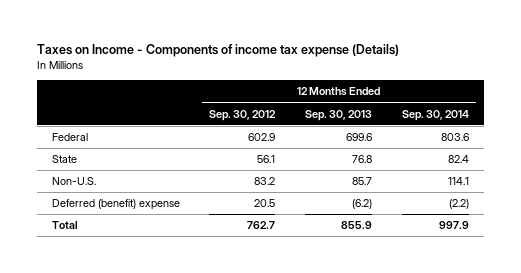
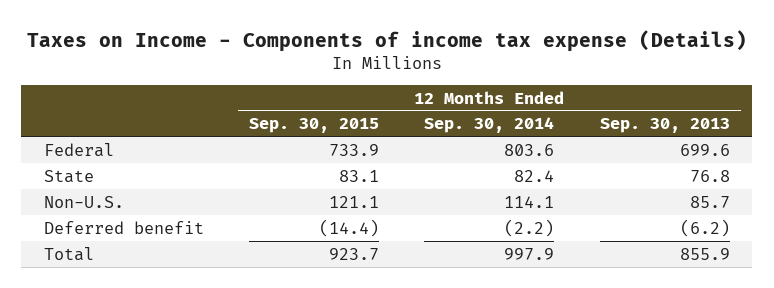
[209,109,277,121] Sep. 30, 2012 -> none
none -> [249,118,380,134] Sep. 30, 2015
[51,199,180,211] Deferred (benefit) expense -> [43,220,204,234] Deferred benefit

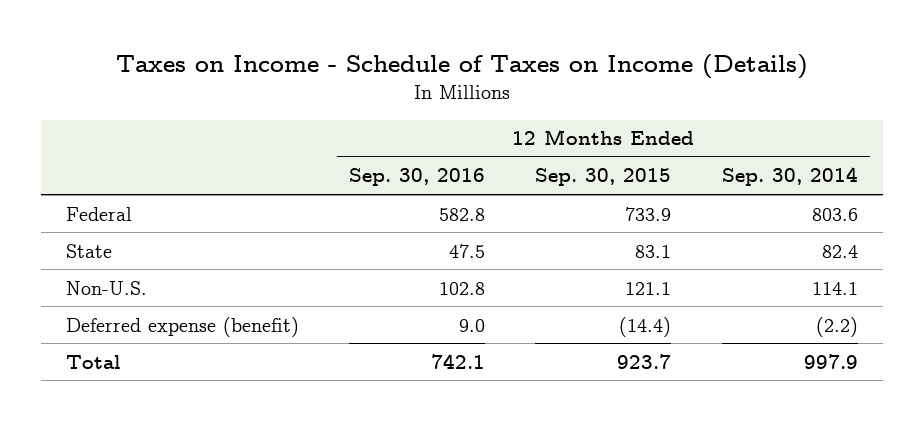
[26,29,747,52] Taxes on Income - Components of income tax expense (Details) -> [115,54,808,80] Taxes on Income - Schedule of Taxes on Income (Details)
[599,118,730,134] Sep. 30, 2013 -> none
none -> [349,168,486,187] Sep. 30, 2016
[43,220,204,234] Deferred benefit -> [65,316,299,337] Deferred expense (benefit)

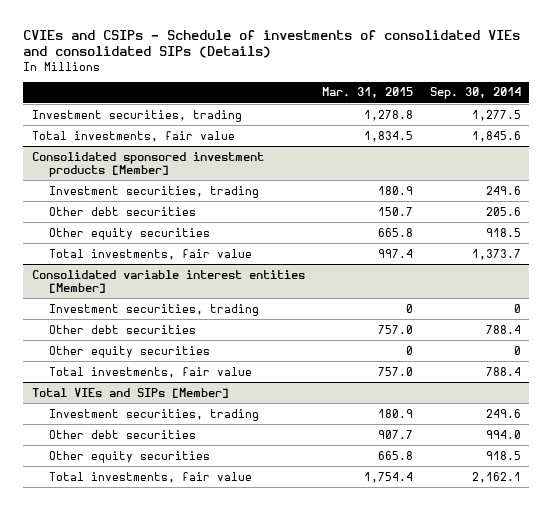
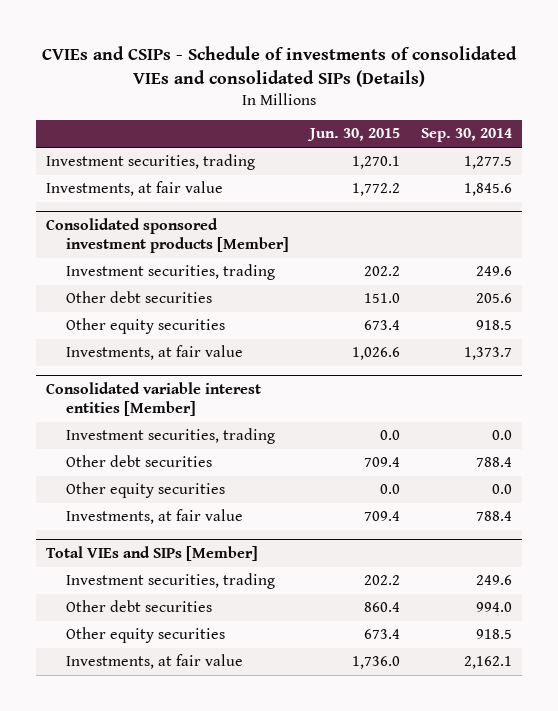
[321,87,413,99] Mar. 31, 2015 -> none
none -> [306,128,400,142] Jun. 30, 2015
[31,130,235,142] Total investments, fair value -> [46,181,224,197] Investments, at fair value
[48,248,252,260] Total investments, fair value -> [65,345,243,361] Investments, at fair value
[513,303,521,313] 0 -> [491,430,512,441] 0.0
[513,345,521,355] 0 -> [491,484,512,495] 0.0
[48,366,252,378] Total investments, fair value -> [65,509,243,525] Investments, at fair value
[48,471,252,483] Total investments, fair value -> [65,654,243,670] Investments, at fair value

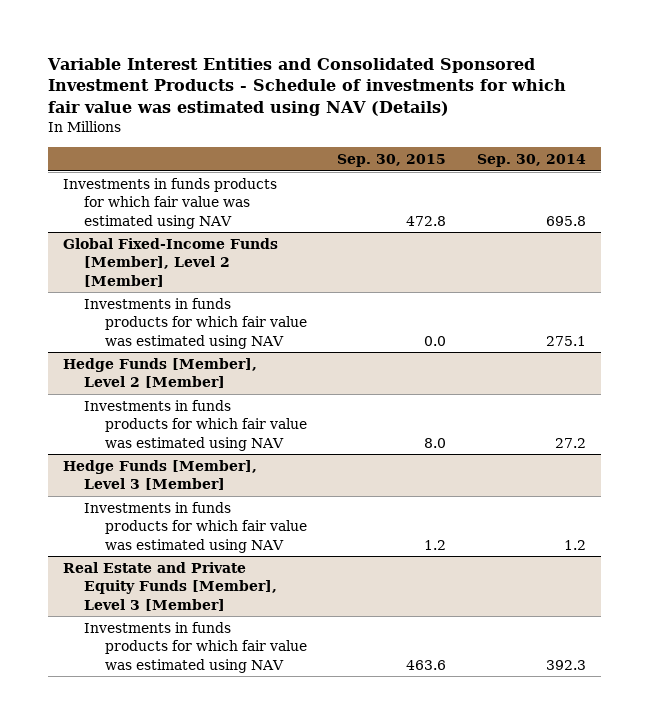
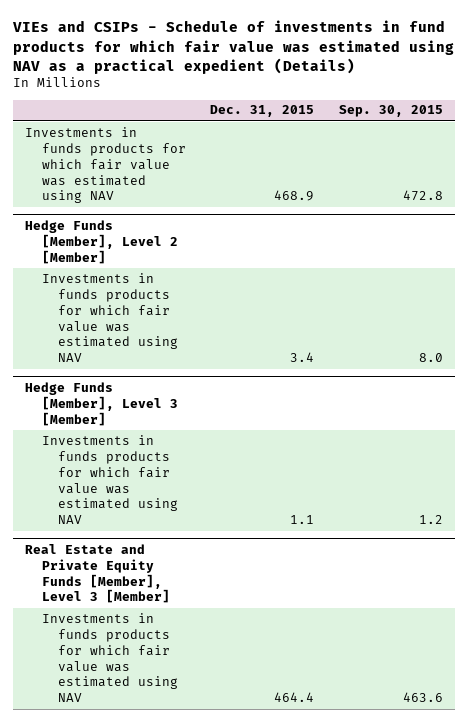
[46,57,566,117] Variable Interest Entities and Consolidated Sponsored Investment Products - Schedule of investments for which fair value was estimated using NAV (Details) -> [13,20,455,74] VIEs and CSIPs - Schedule of investments in fund products for which fair value was estimated using NAV as a practical expedient (Details)
[476,153,586,167] Sep. 30, 2014 -> none
none -> [210,105,315,118] Dec. 31, 2015
[62,238,278,287] Global Fixed-Income Funds [Member], Level 2 [Member] -> none
[83,298,307,349] Investments in funds products for which fair value was estimated using NAV -> none

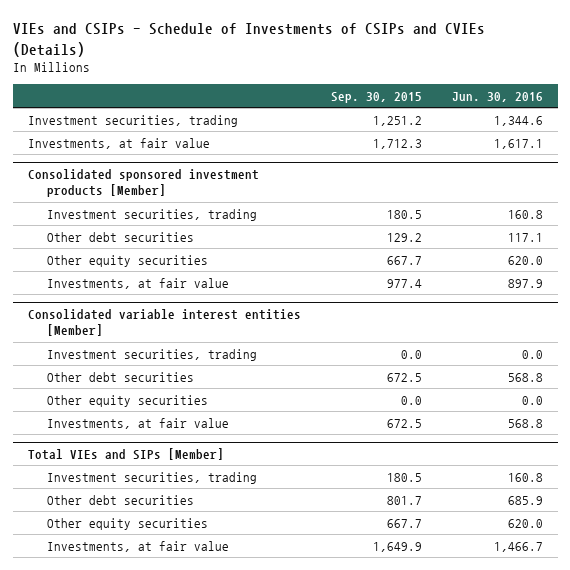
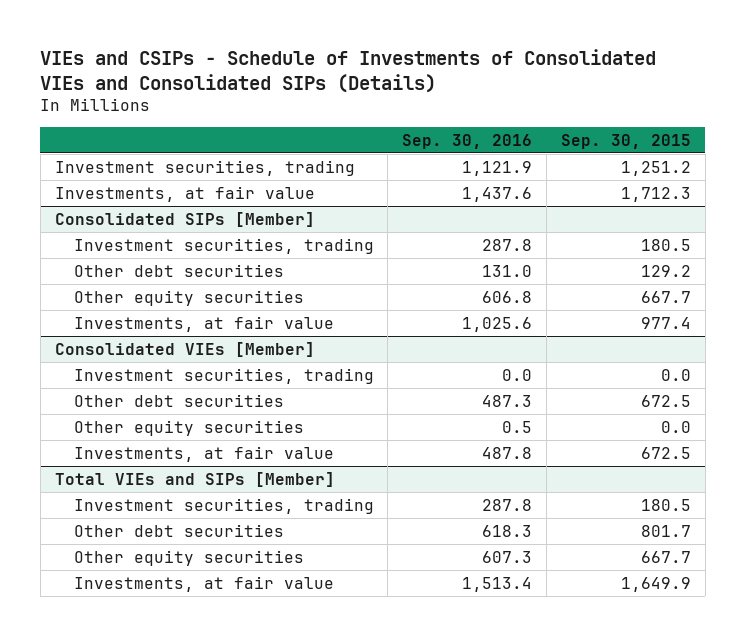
[12,23,485,57] VIEs and CSIPs - Schedule of Investments of CSIPs and CVIEs (Details) -> [40,49,657,93] VIEs and CSIPs - Schedule of Investments of Consolidated VIEs and Consolidated SIPs (Details)
[451,92,543,103] Jun. 30, 2016 -> none
none -> [402,133,533,149] Sep. 30, 2016
[27,168,259,198] Consolidated sponsored investment products [Member] -> [54,211,315,227] Consolidated SIPs [Member]
[27,308,301,337] Consolidated variable interest entities [Member] -> [54,341,315,357] Consolidated VIEs [Member]

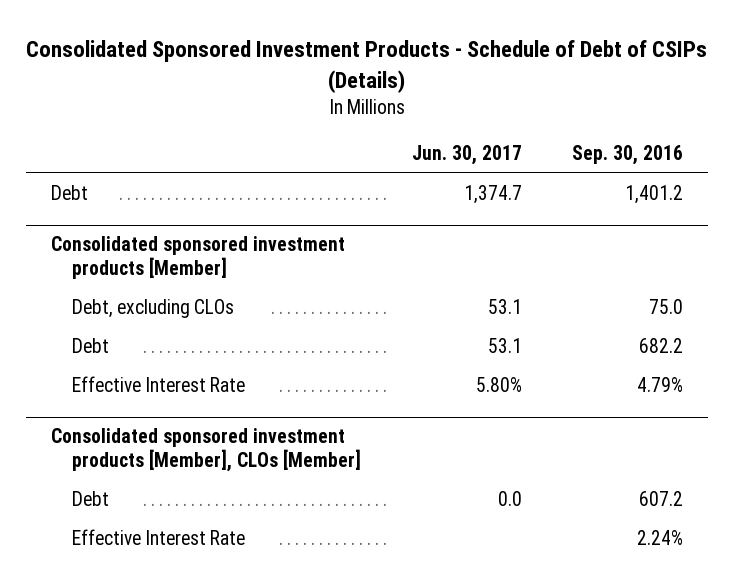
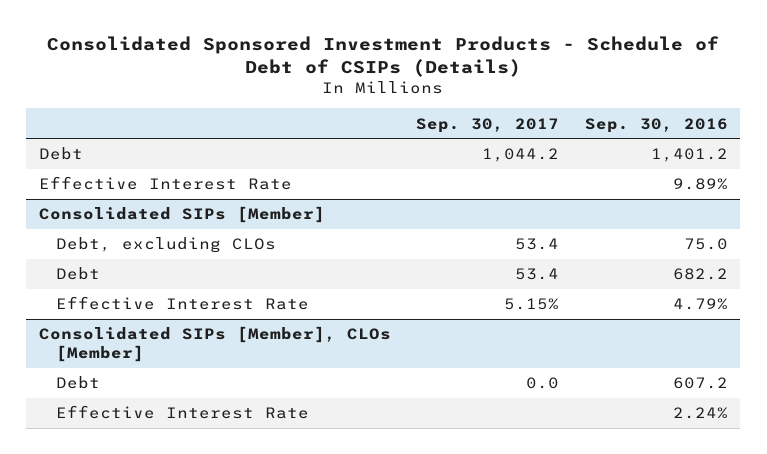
[411,145,522,166] Jun. 30, 2017 -> none
none -> [416,117,560,133] Sep. 30, 2017
none -> [39,176,293,191] Effective Interest Rate
[51,236,346,280] Consolidated sponsored investment products [Member] -> [39,206,326,224] Consolidated SIPs [Member]
[51,428,362,473] Consolidated sponsored investment products [Member], CLOs [Member] -> none
none -> [39,326,392,362] Consolidated SIPs [Member], CLOs [Member]

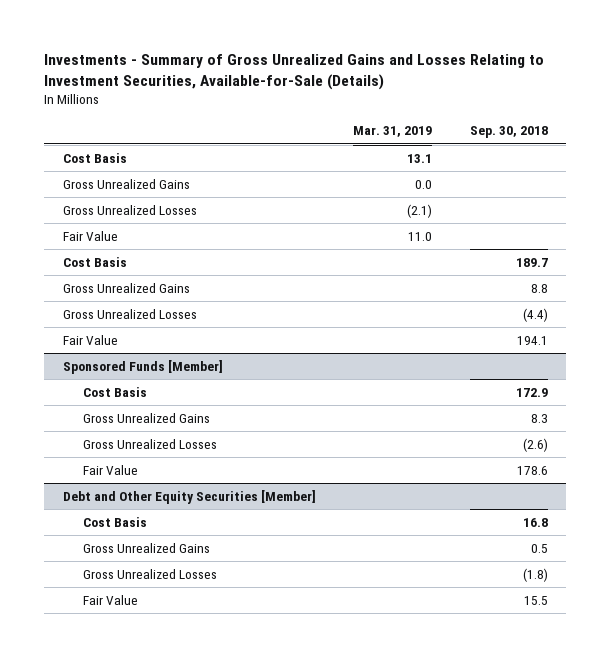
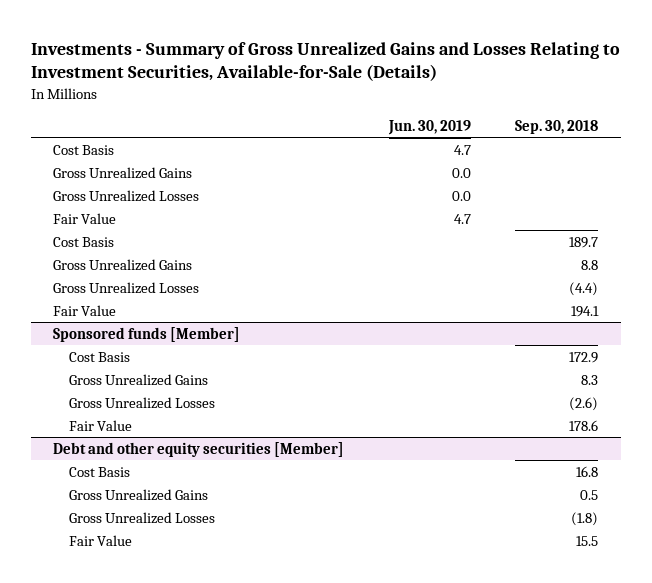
[353,126,433,138] Mar. 31, 2019 -> none
none -> [387,119,471,135] Jun. 30, 2019
[62,360,223,375] Sponsored Funds [Member] -> [53,326,241,342] Sponsored funds [Member]
[62,490,316,505] Debt and Other Equity Securities [Member] -> [53,441,345,457] Debt and other equity securities [Member]

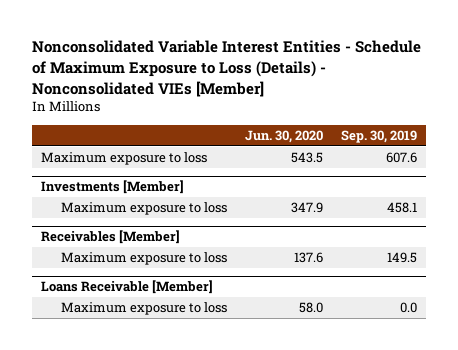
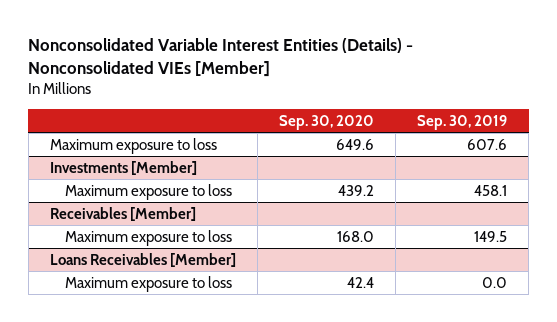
[31,40,421,97] Nonconsolidated Variable Interest Entities - Schedule of Maximum Exposure to Loss (Details) - Nonconsolidated VIEs [Member] -> [28,38,414,78] Nonconsolidated Variable Interest Entities (Details) - Nonconsolidated VIEs [Member]
[245,129,324,143] Jun. 30, 2020 -> none
none -> [279,114,375,130] Sep. 30, 2020
[40,280,213,295] Loans Receivable [Member] -> [49,252,236,267] Loans Receivables [Member]

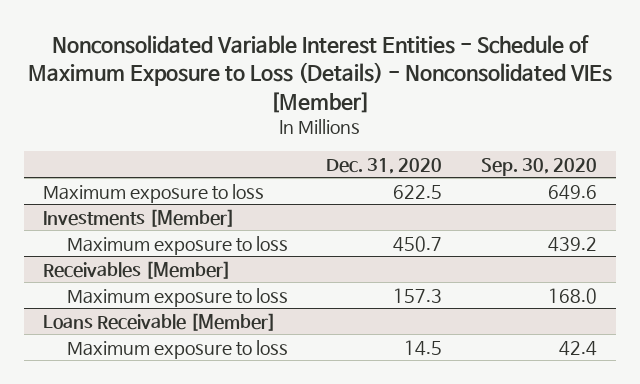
[28,38,414,78] Nonconsolidated Variable Interest Entities (Details) - Nonconsolidated VIEs [Member] -> [27,35,612,113] Nonconsolidated Variable Interest Entities - Schedule of Maximum Exposure to Loss (Details) - Nonconsolidated VIEs [Member]
[417,114,508,130] Sep. 30, 2019 -> none
none -> [326,157,443,174] Dec. 31, 2020
[49,252,236,267] Loans Receivables [Member] -> [43,312,277,331] Loans Receivable [Member]

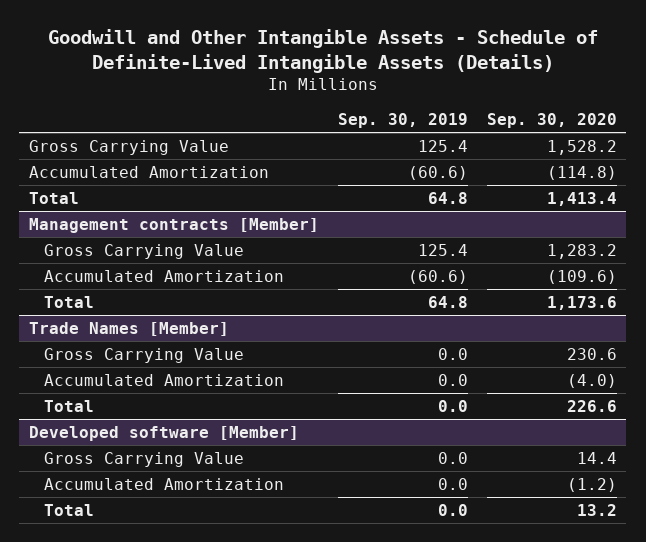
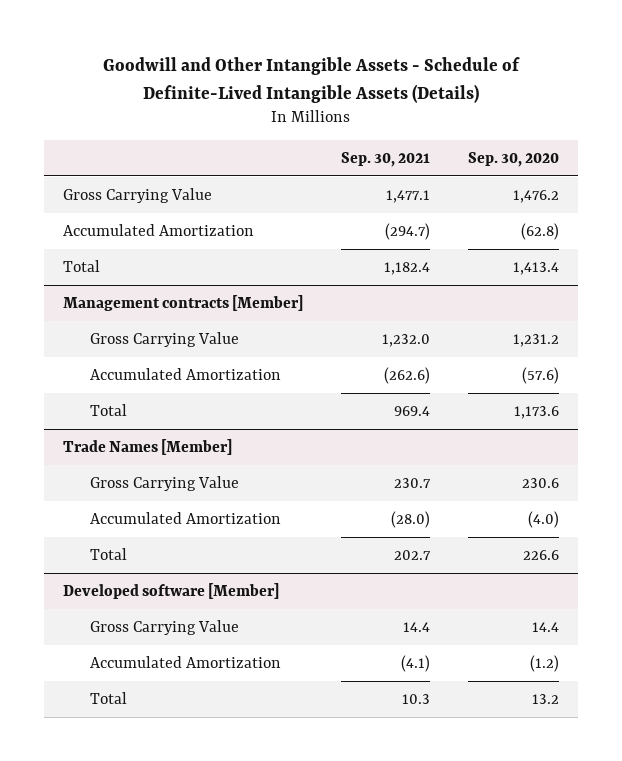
[337,113,468,129] Sep. 30, 2019 -> none
none -> [340,151,430,167] Sep. 30, 2021
[546,139,617,155] 1,528.2 -> [512,190,559,204] 1,476.2
[546,165,617,180] (114.8) -> [520,223,559,241] (62.8)
[546,243,617,259] 1,283.2 -> [512,334,559,348] 1,231.2
[546,269,617,284] (109.6) -> [521,367,559,385] (57.6)

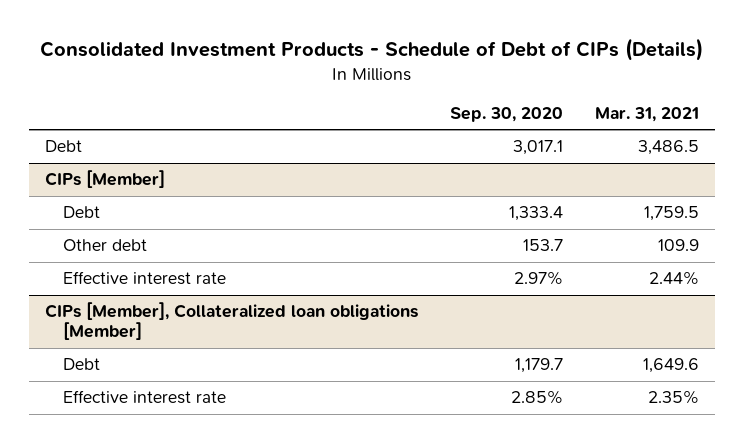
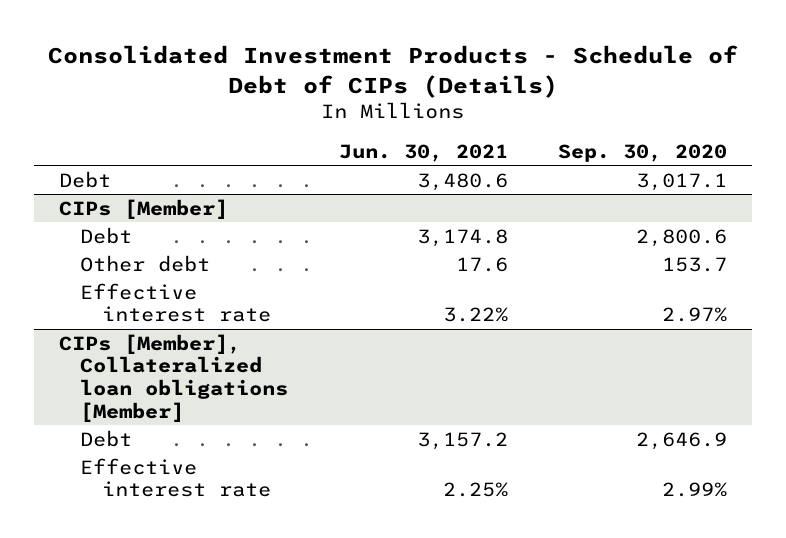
[595,107,700,123] Mar. 31, 2021 -> none
none -> [338,143,508,162] Jun. 30, 2021
[509,206,564,222] 1,333.4 -> [635,228,727,247] 2,800.6
[515,358,564,374] 1,179.7 -> [635,431,727,450] 2,646.9
[511,390,564,405] 2.85% -> [661,482,727,498] 2.99%

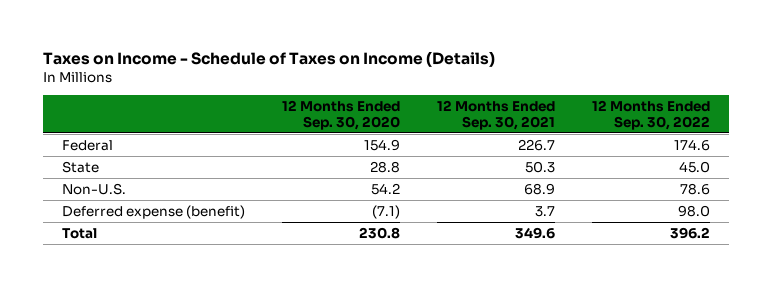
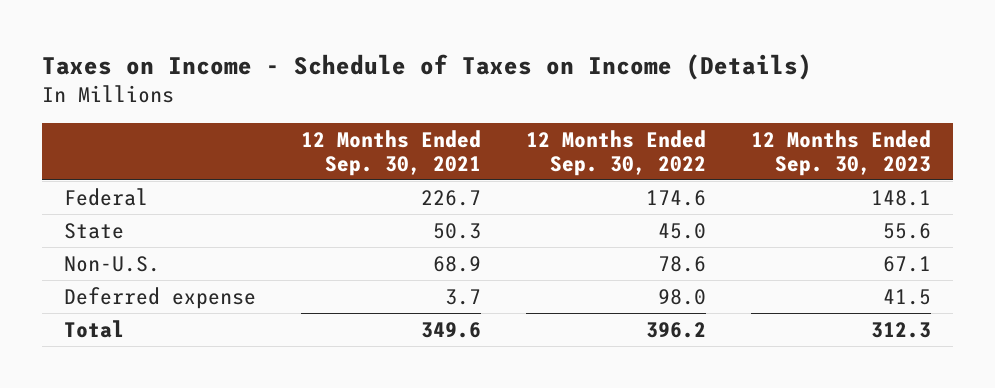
[282,100,401,130] 12 Months Ended Sep. 30, 2020 -> none
none -> [750,129,931,176] 12 Months Ended Sep. 30, 2023
[62,204,246,219] Deferred expense (benefit) -> [64,286,257,309] Deferred expense

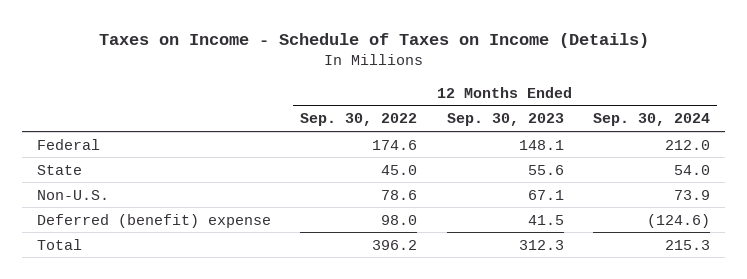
[301,129,482,176] 12 Months Ended Sep. 30, 2021 -> none
none -> [593,113,711,127] Sep. 30, 2024
[64,286,257,309] Deferred expense -> [37,213,272,228] Deferred (benefit) expense

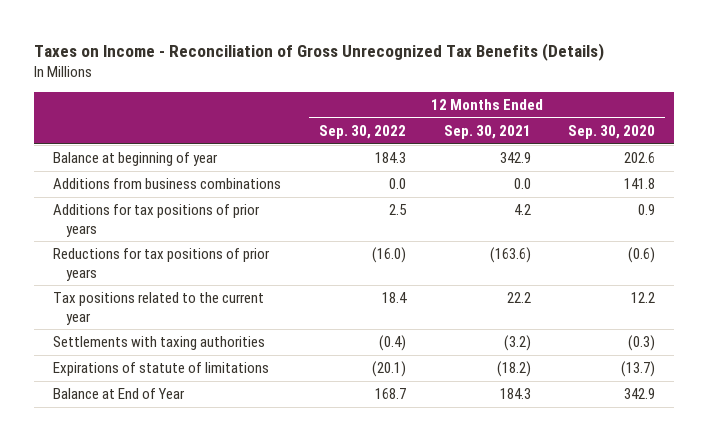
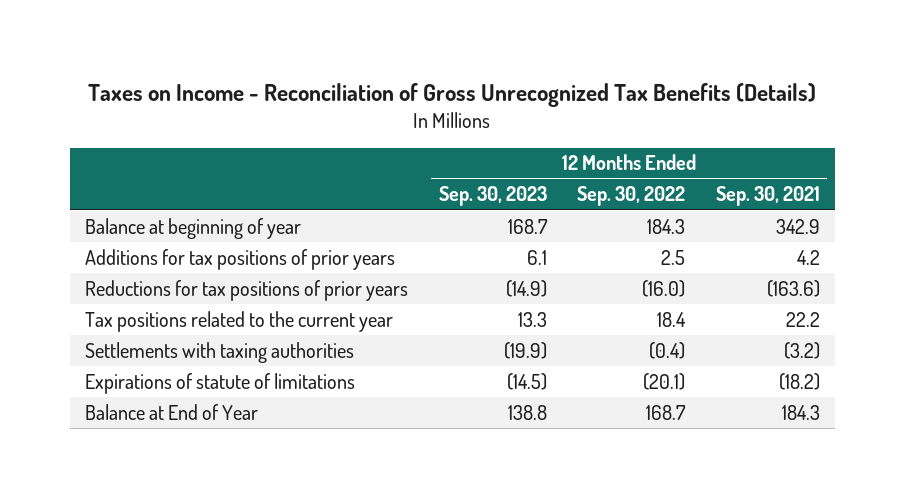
[568,125,656,140] Sep. 30, 2020 -> none
none -> [438,186,547,207] Sep. 30, 2023
[52,178,281,190] Additions from business combinations -> none

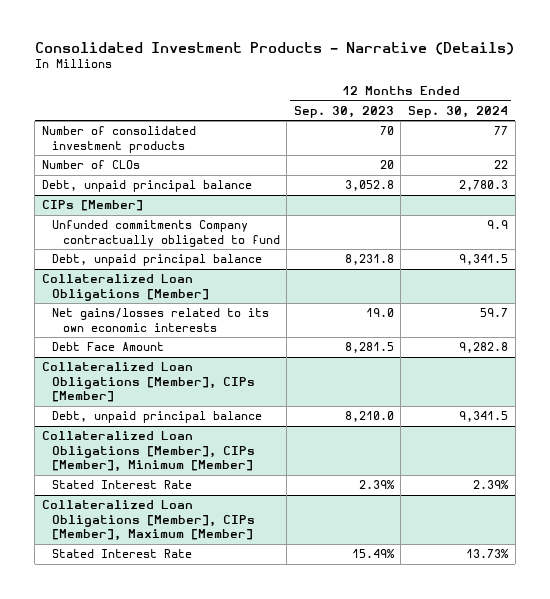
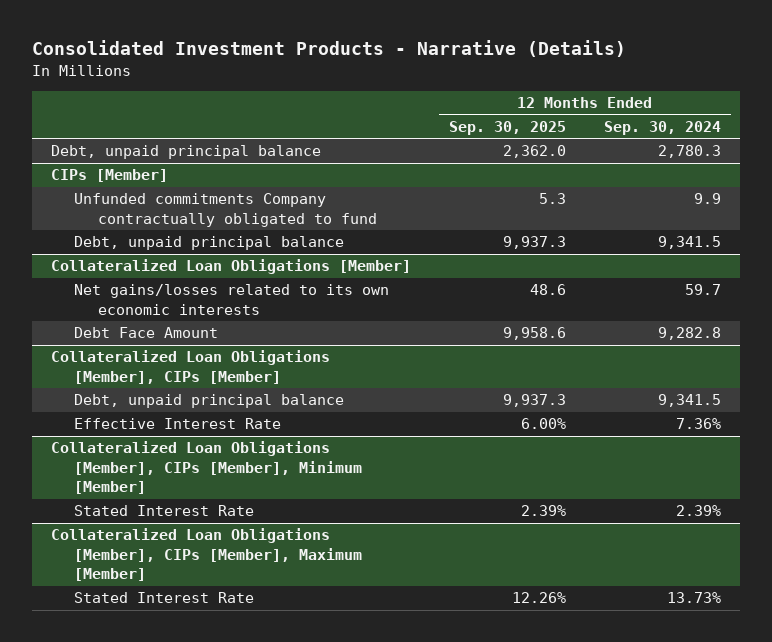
[293,105,394,118] Sep. 30, 2023 -> none
none -> [448,121,566,136] Sep. 30, 2025
[41,126,196,153] Number of consolidated investment products -> none
[41,160,140,170] Number of CLOs -> none
none -> [74,418,282,430] Effective Interest Rate

